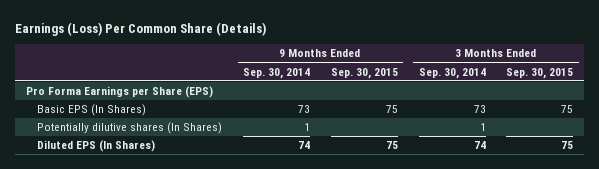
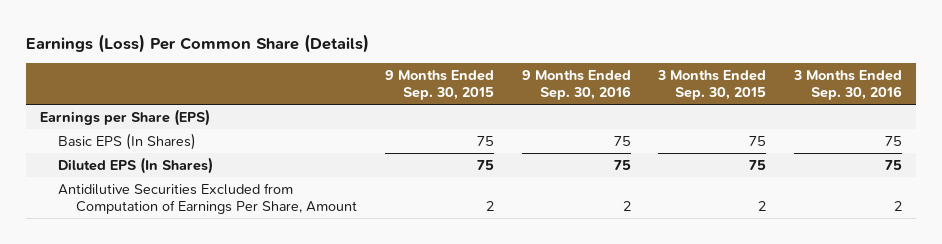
[242,67,310,79] Sep. 30, 2014 -> none
[418,67,486,79] Sep. 30, 2014 -> none
none -> [521,69,631,100] 9 Months Ended Sep. 30, 2016
none -> [793,69,903,100] 3 Months Ended Sep. 30, 2016
[25,86,213,99] Pro Forma Earnings per Share (EPS) -> [40,109,211,127] Earnings per Share (EPS)
[36,122,222,135] Potentially dilutive shares (In Shares) -> none
none -> [58,183,358,214] Antidilutive Securities Excluded from Computation of Earnings Per Share, Amount

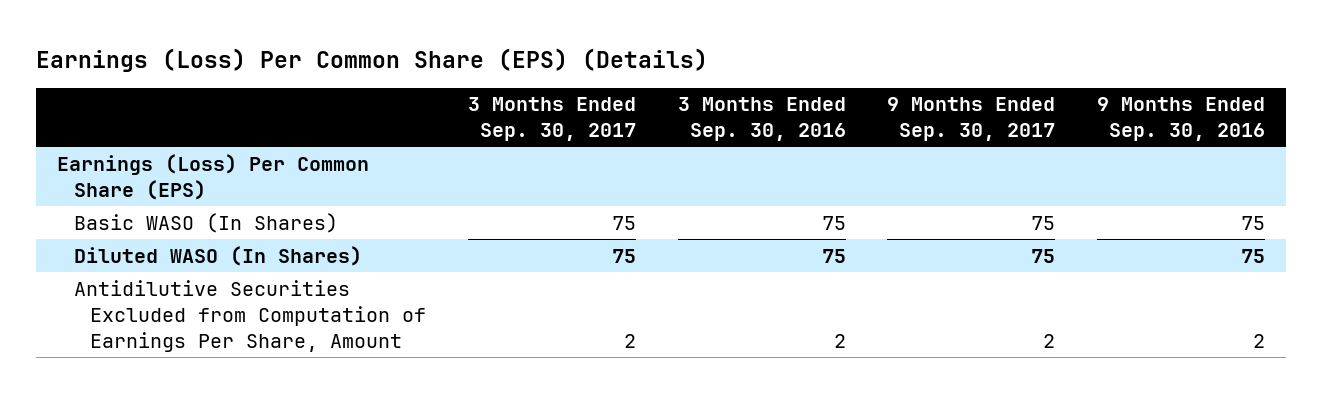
[26,33,370,53] Earnings (Loss) Per Common Share (Details) -> [36,47,709,72] Earnings (Loss) Per Common Share (EPS) (Details)
[384,69,494,100] 9 Months Ended Sep. 30, 2015 -> none
[657,69,767,100] 3 Months Ended Sep. 30, 2015 -> none
none -> [467,97,636,142] 3 Months Ended Sep. 30, 2017
none -> [887,97,1056,142] 9 Months Ended Sep. 30, 2017
[40,109,211,127] Earnings per Share (EPS) -> [57,153,370,200] Earnings (Loss) Per Common Share (EPS)
[58,133,197,151] Basic EPS (In Shares) -> [73,212,338,233] Basic WASO (In Shares)
[58,157,214,175] Diluted EPS (In Shares) -> [73,245,362,266] Diluted WASO (In Shares)

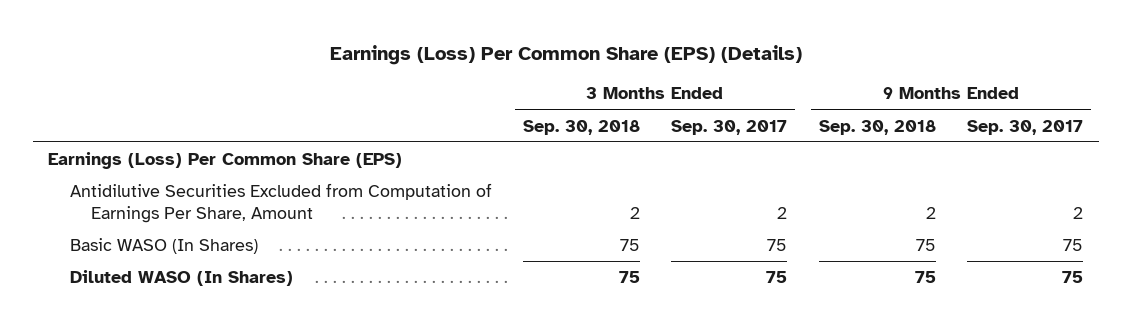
[677,97,846,142] 3 Months Ended Sep. 30, 2016 -> none
[1097,97,1266,142] 9 Months Ended Sep. 30, 2016 -> none
none -> [523,119,641,135] Sep. 30, 2018
none -> [818,119,936,135] Sep. 30, 2018
[73,279,427,352] Antidilutive Securities Excluded from Computation of Earnings Per Share, Amount -> [69,183,492,224] Antidilutive Securities Excluded from Computation of Earnings Per Share, Amount

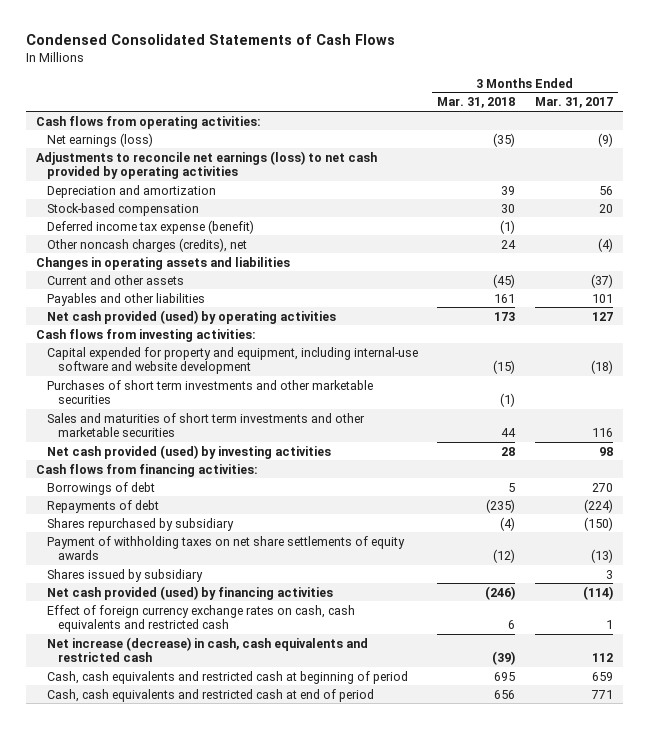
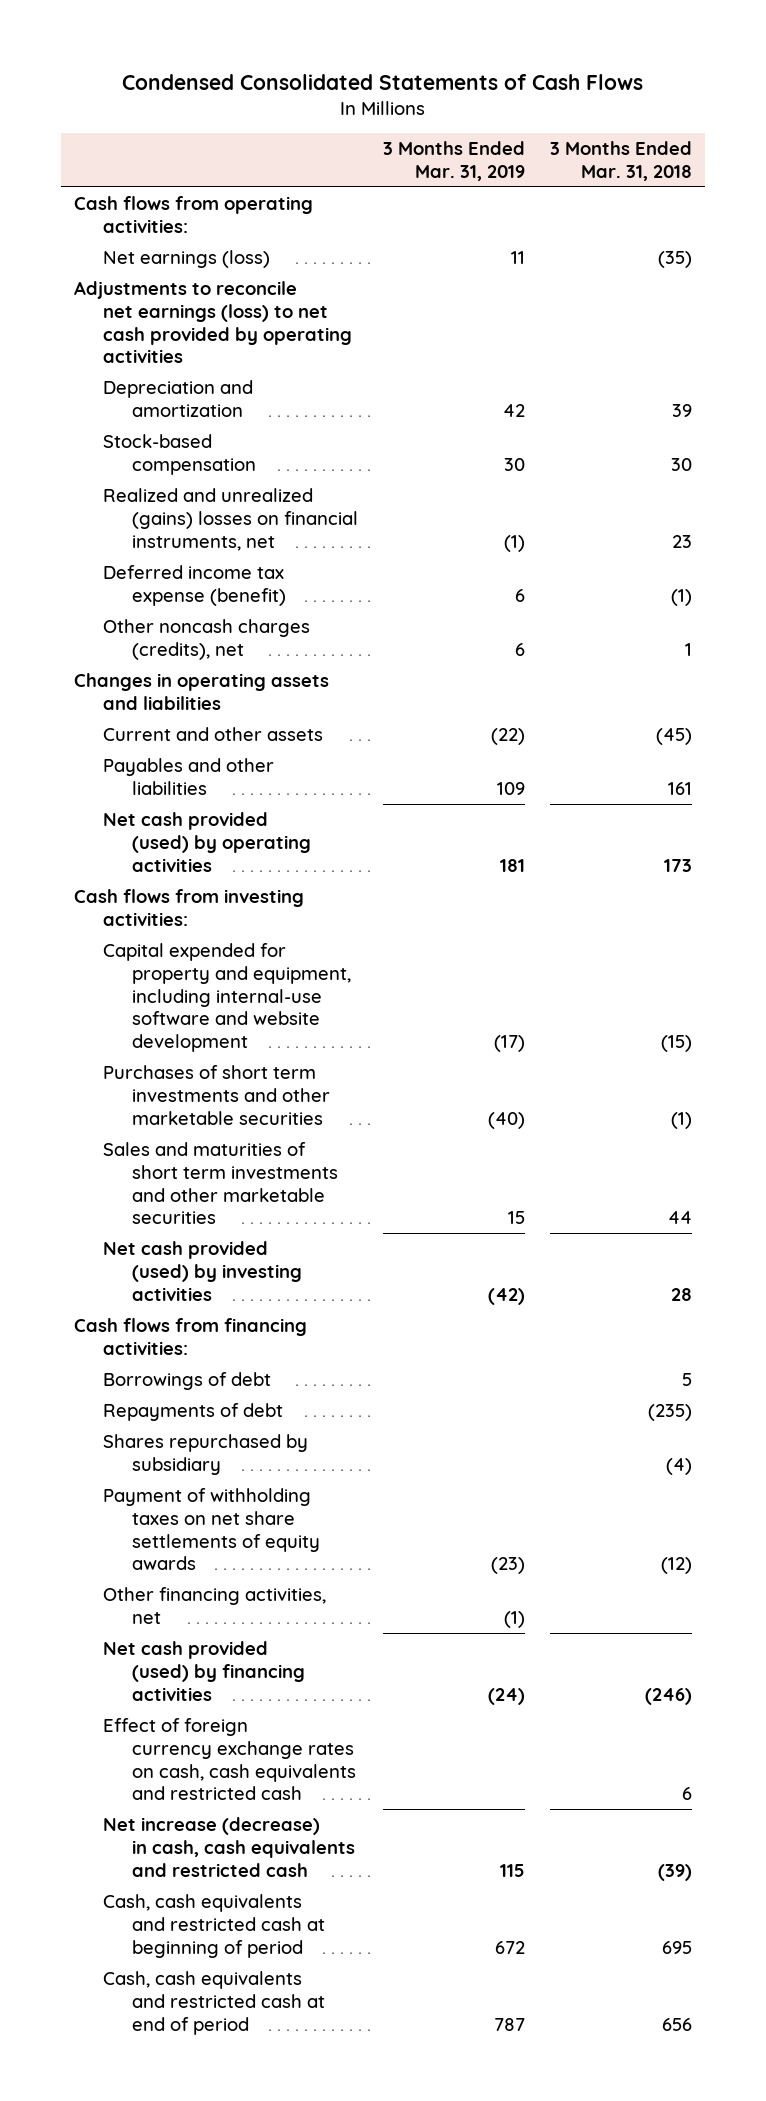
[534,97,613,109] Mar. 31, 2017 -> none
none -> [383,140,526,181] 3 Months Ended Mar. 31, 2019
none -> [102,488,359,551] Realized and unrealized (gains) losses on financial instruments, net
[501,239,517,249] 24 -> [685,642,693,656] 1
[46,568,203,582] Shares issued by subsidiary -> none
none -> [102,1587,326,1624] Other financing activities, net

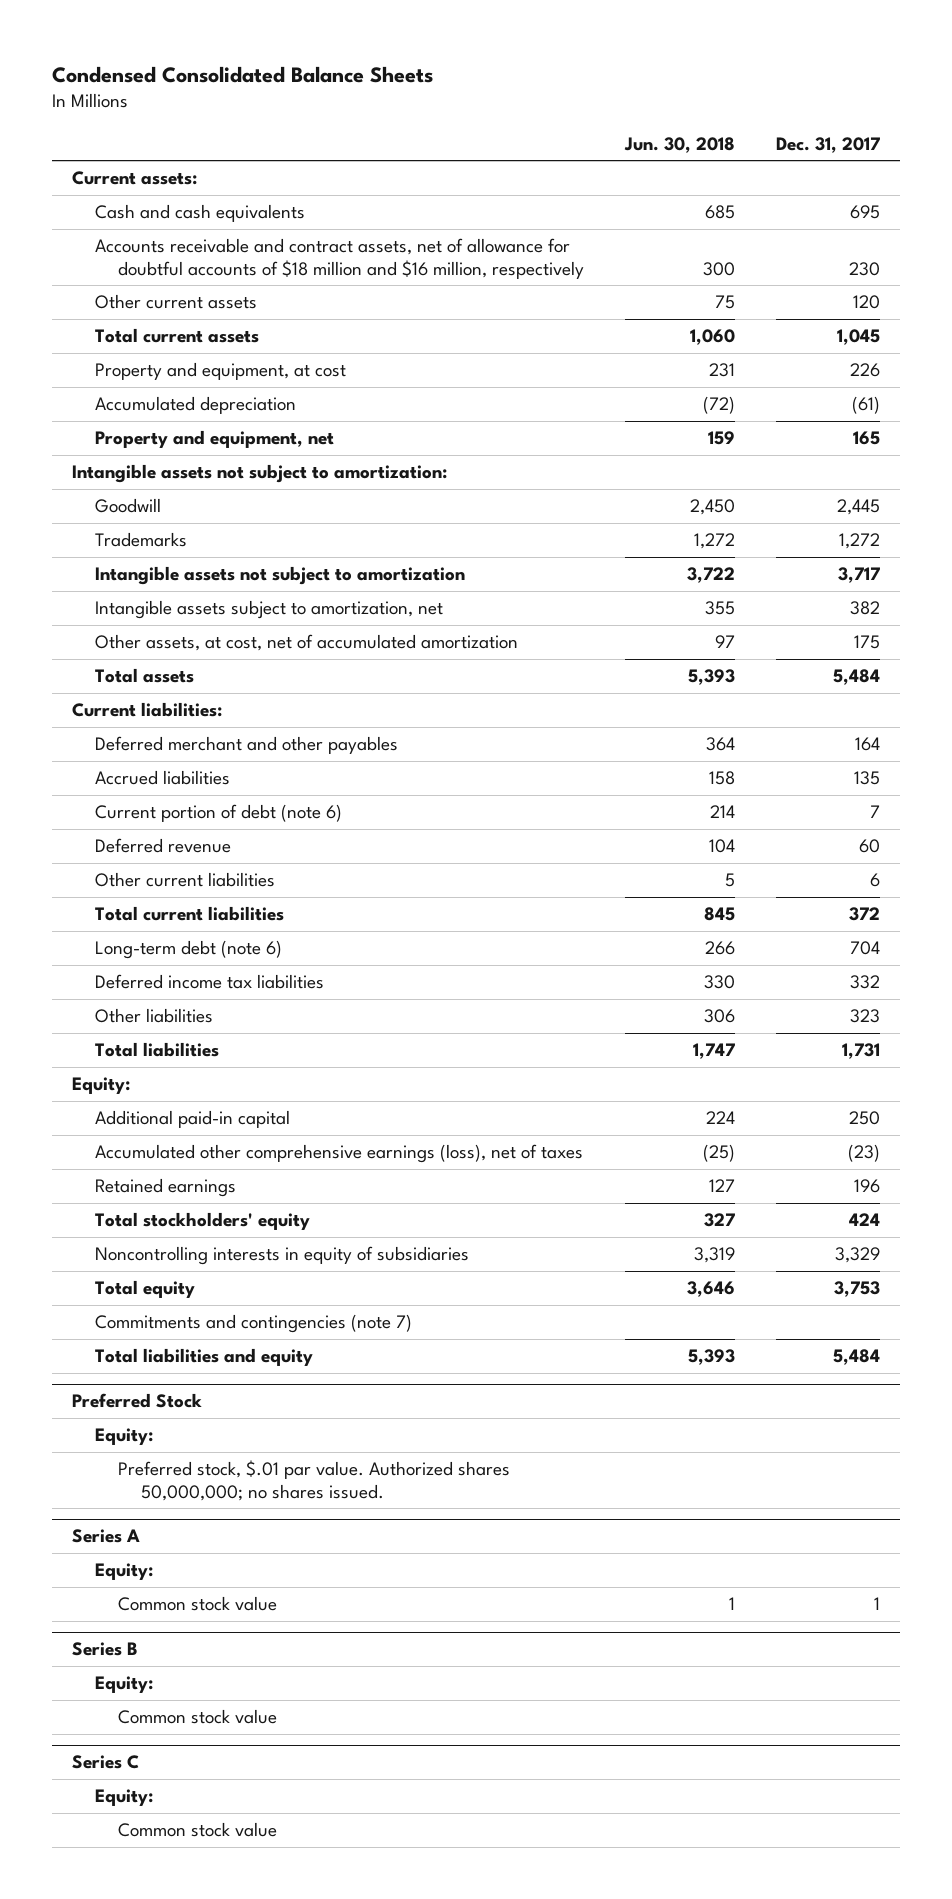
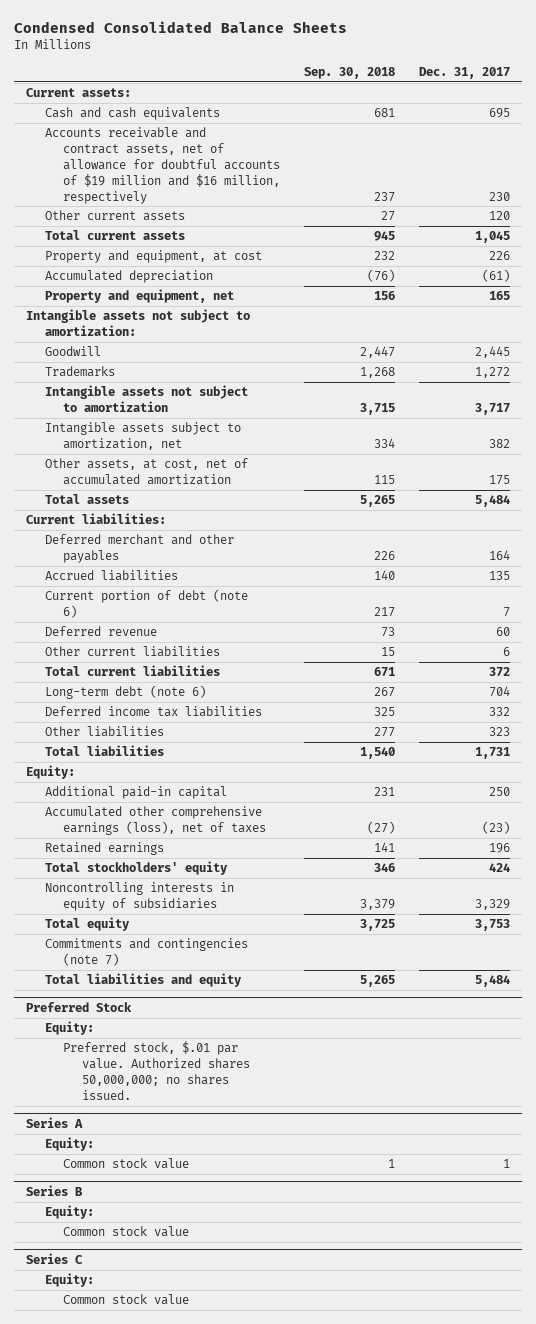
[623,136,735,153] Jun. 30, 2018 -> none
none -> [304,66,396,79] Sep. 30, 2018
[95,238,584,279] Accounts receivable and contract assets, net of allowance for doubtful accounts of $18 million and $16 million, respectively -> [44,127,281,204] Accounts receivable and contract assets, net of allowance for doubtful accounts of $19 million and $16 million, respectively

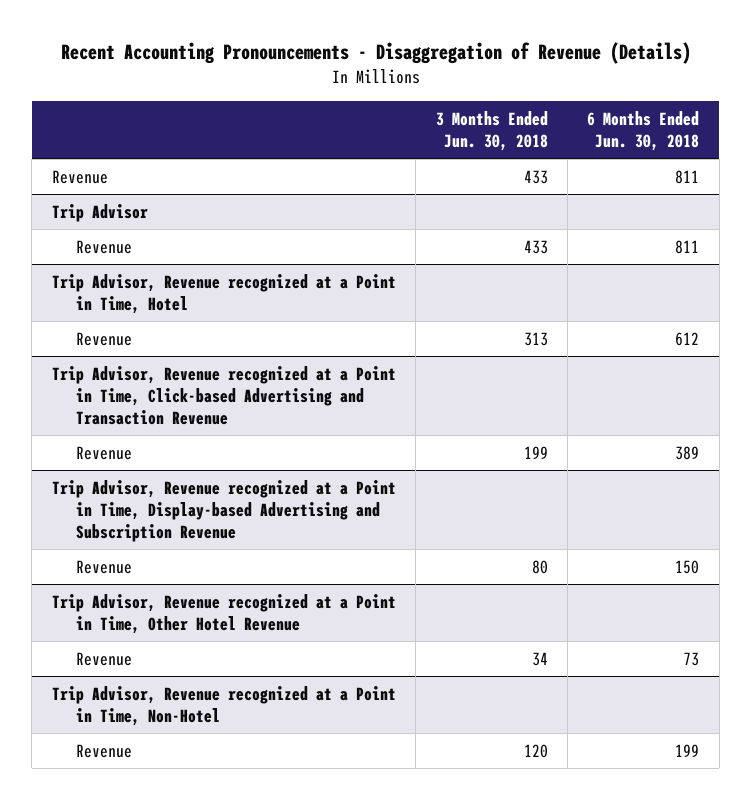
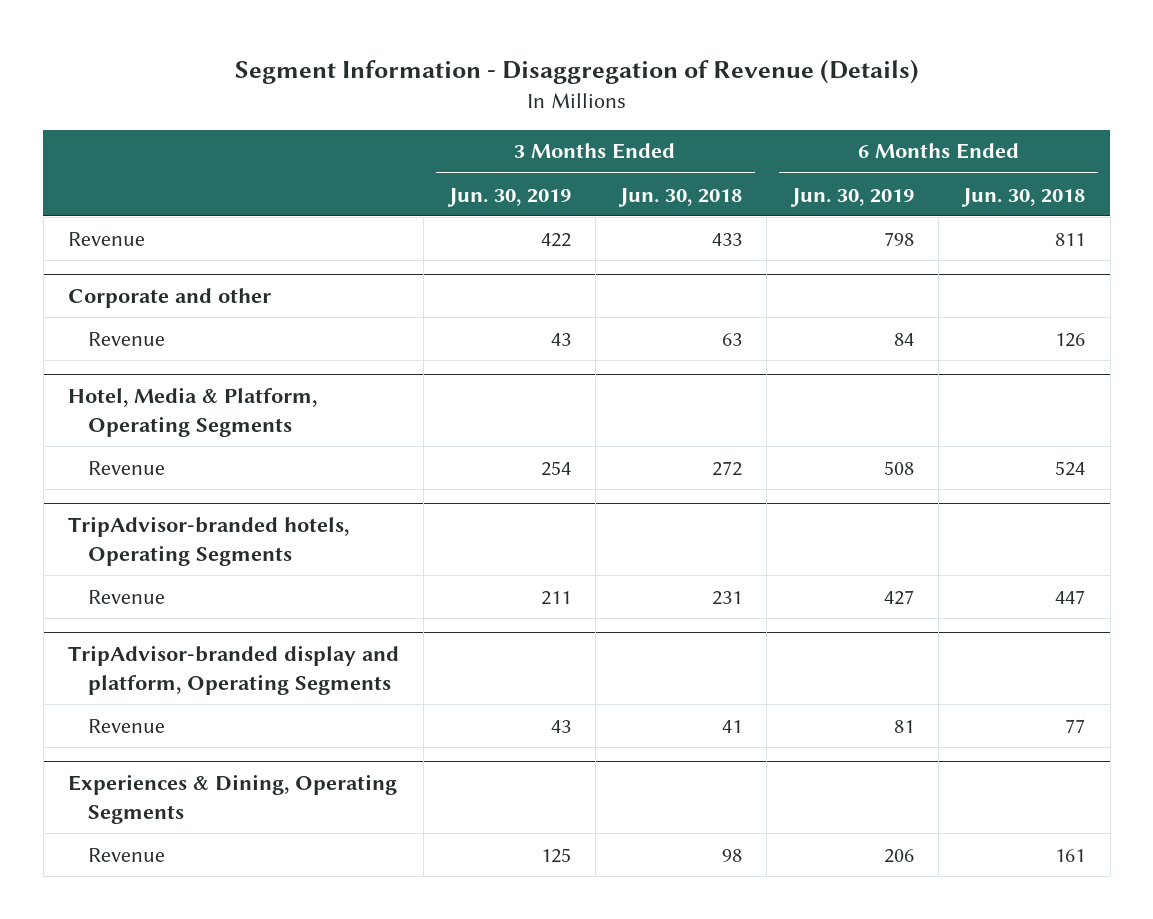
[60,42,691,65] Recent Accounting Pronouncements - Disaggregation of Revenue (Details) -> [234,58,919,84] Segment Information - Disaggregation of Revenue (Details)
none -> [446,187,571,207] Jun. 30, 2019
none -> [789,187,914,207] Jun. 30, 2019
[51,203,148,222] Trip Advisor -> none
[51,273,396,314] Trip Advisor, Revenue recognized at a Point in Time, Hotel -> none
[51,365,396,425] Trip Advisor, Revenue recognized at a Point in Time, Click-based Advertising and Transaction Revenue -> none
[51,479,396,542] Trip Advisor, Revenue recognized at a Point in Time, Display-based Advertising and Subscription Revenue -> none
[51,593,396,634] Trip Advisor, Revenue recognized at a Point in Time, Other Hotel Revenue -> none
[51,685,396,726] Trip Advisor, Revenue recognized at a Point in Time, Non-Hotel -> none
[76,743,133,758] Revenue -> none
none -> [67,288,271,309] Corporate and other
[523,239,548,254] 433 -> [722,332,743,346] 63
[675,239,700,254] 811 -> [1055,332,1086,347] 126
none -> [67,387,317,437] Hotel, Media & Platform, Operating Segments
[523,331,548,346] 313 -> [712,460,743,476] 272
[675,331,700,346] 612 -> [1055,460,1086,476] 524
none -> [67,516,349,566] TripAdvisor-branded hotels, Operating Segments
[523,445,548,459] 199 -> [712,590,743,605] 231
[675,445,700,460] 389 -> [1055,589,1086,604] 447
none -> [67,645,399,695] TripAdvisor-branded display and platform, Operating Segments
[531,559,548,574] 80 -> [722,719,743,733] 41
[675,559,700,574] 150 -> [1065,718,1086,733] 77
none -> [67,774,397,824] Experiences & Dining, Operating Segments
[531,651,548,666] 34 -> [722,848,743,862] 98
[683,651,700,666] 73 -> [1055,848,1086,862] 161

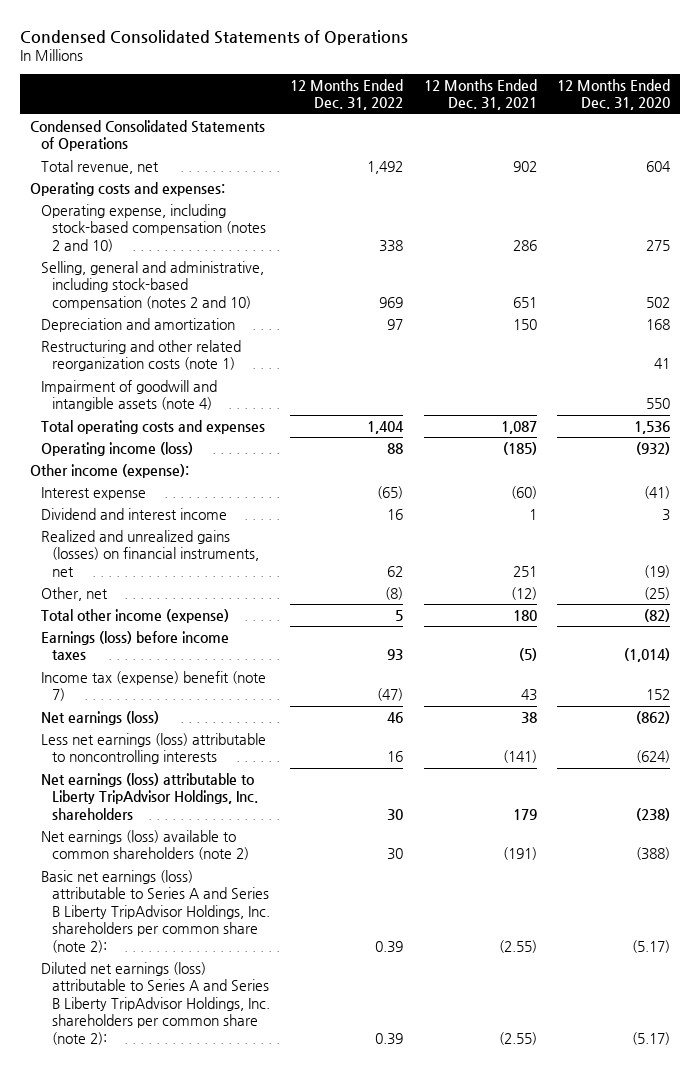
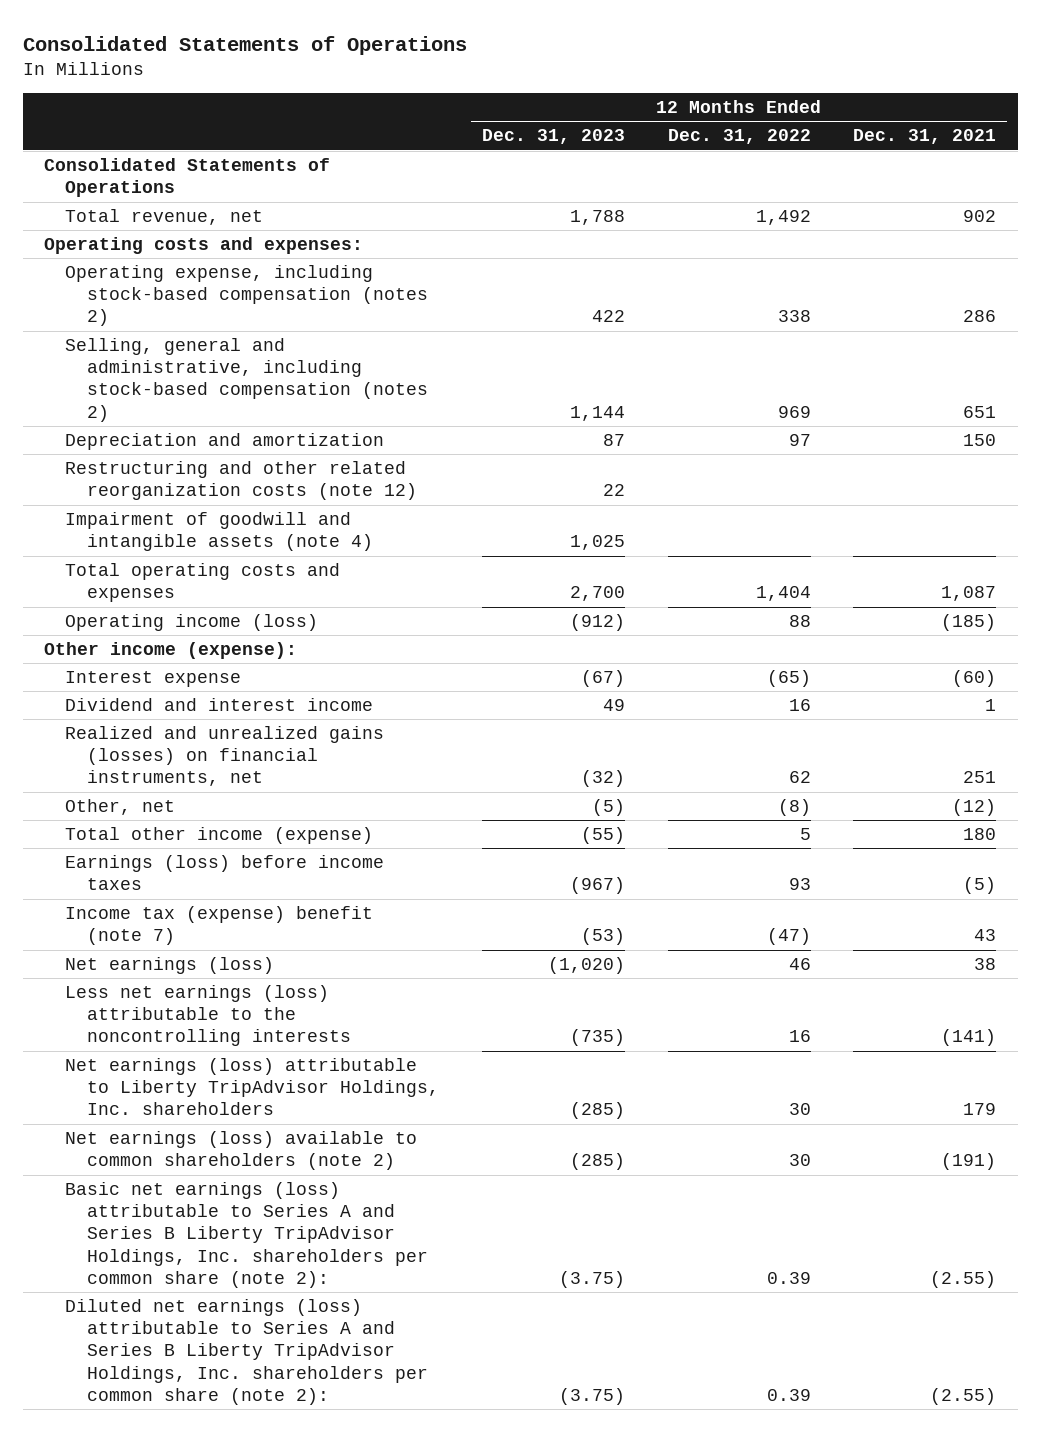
[20,29,409,45] Condensed Consolidated Statements of Operations -> [22,35,467,55] Consolidated Statements of Operations
[557,79,671,111] 12 Months Ended Dec. 31, 2020 -> none
none -> [481,129,625,145] Dec. 31, 2023
[30,119,266,152] Condensed Consolidated Statements of Operations -> [44,158,331,198] Consolidated Statements of Operations
[41,203,267,252] Operating expense, including stock-based compensation (notes 2 and 10) -> [65,265,428,327] Operating expense, including stock-based compensation (notes 2)
[41,260,265,310] Selling, general and administrative, including stock-based compensation (notes 2 and 10) -> [65,338,428,422] Selling, general and administrative, including stock-based compensation (notes 2)
[41,339,242,372] Restructuring and other related reorganization costs (note 1) -> [65,461,417,501] Restructuring and other related reorganization costs (note 12)
[41,732,267,765] Less net earnings (loss) attributable to noncontrolling interests -> [65,985,351,1047] Less net earnings (loss) attributable to the noncontrolling interests

